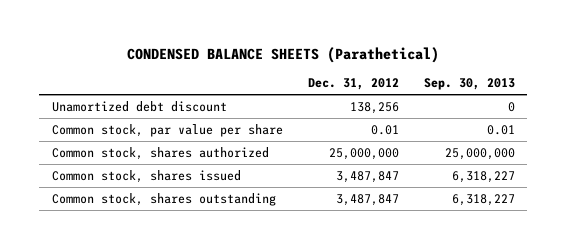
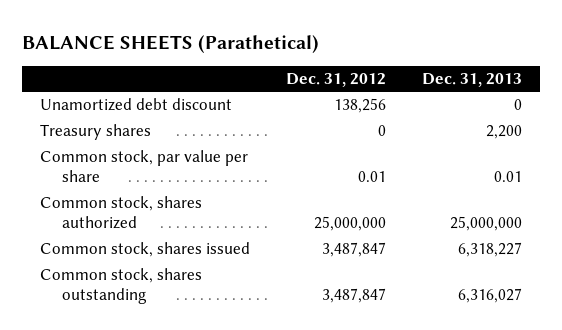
[127,46,440,63] CONDENSED BALANCE SHEETS (Parathetical) -> [22,34,320,53] BALANCE SHEETS (Parathetical)
[423,78,515,91] Sep. 30, 2013 -> none
none -> [421,72,522,87] Dec. 31, 2013
none -> [40,124,152,141] Treasury shares

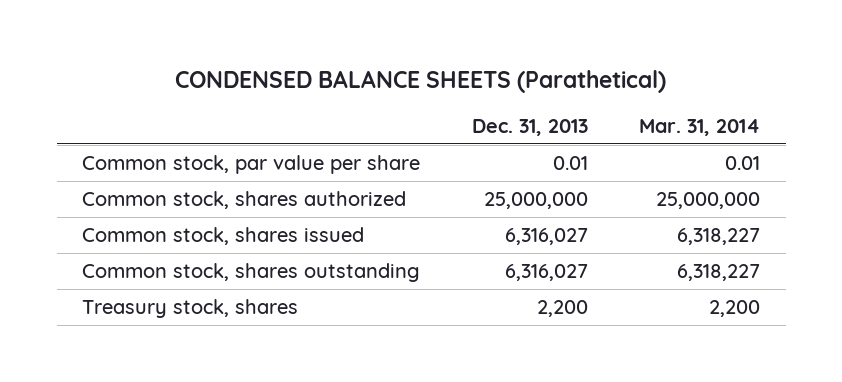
[22,34,320,53] BALANCE SHEETS (Parathetical) -> [175,69,667,93] CONDENSED BALANCE SHEETS (Parathetical)
[285,72,386,87] Dec. 31, 2012 -> none
none -> [638,118,760,136] Mar. 31, 2014
[40,98,233,112] Unamortized debt discount -> none
[40,124,152,141] Treasury shares -> none
[457,242,522,258] 6,318,227 -> [504,228,588,246] 6,316,027
none -> [82,299,299,319] Treasury stock, shares

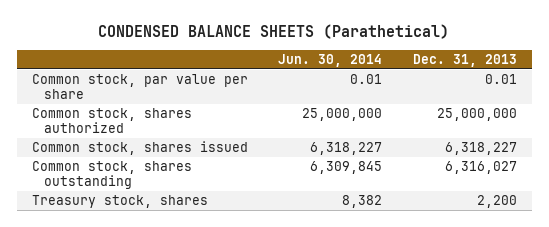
[638,118,760,136] Mar. 31, 2014 -> none
none -> [278,54,383,68] Jun. 30, 2014
[504,228,588,246] 6,316,027 -> [444,142,517,156] 6,318,227

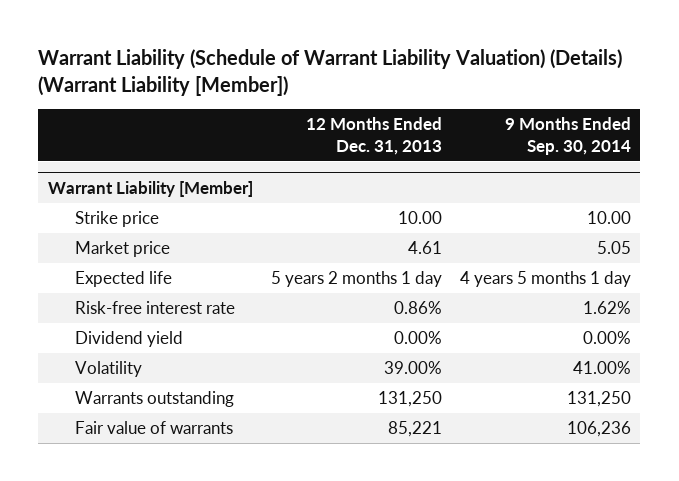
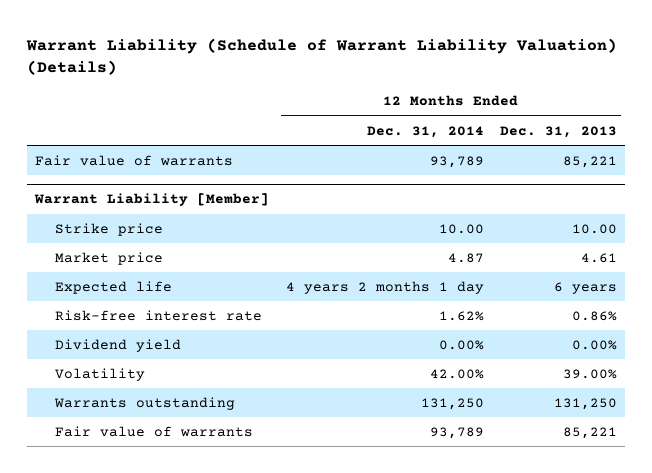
[38,49,623,96] Warrant Liability (Schedule of Warrant Liability Valuation) (Details) (Warrant Liability [Member]) -> [26,37,618,76] Warrant Liability (Schedule of Warrant Liability Valuation) (Details)
[505,117,632,155] 9 Months Ended Sep. 30, 2014 -> none
none -> [366,125,484,138] Dec. 31, 2014
none -> [35,154,234,166] Fair value of warrants
[270,271,442,288] 5 years 2 months 1 day -> [553,281,617,294] 6 years

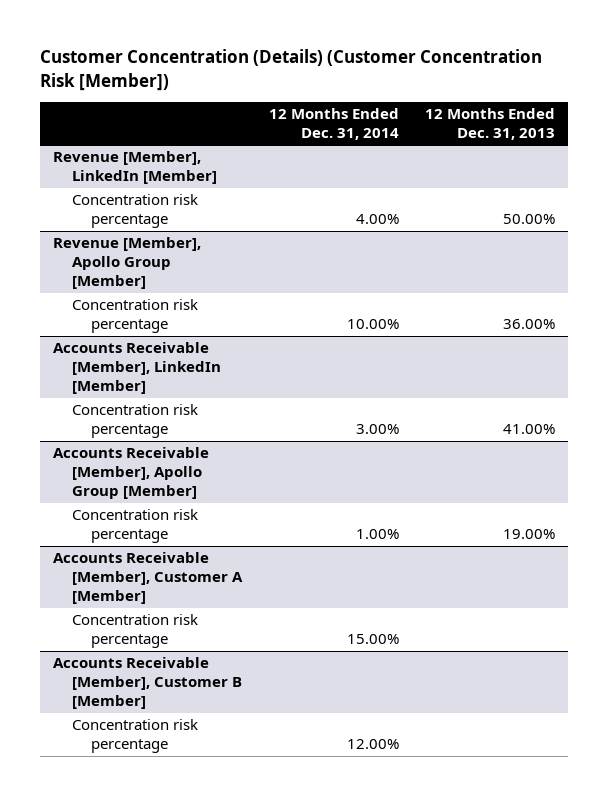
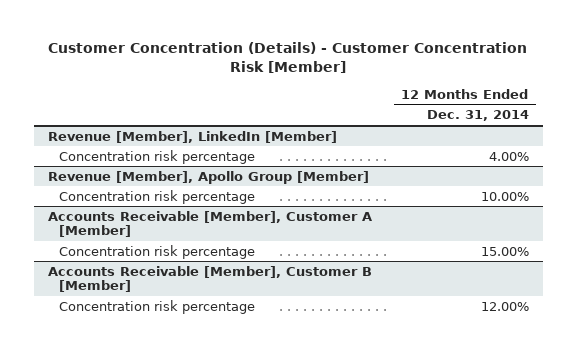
[40,49,543,91] Customer Concentration (Details) (Customer Concentration Risk [Member]) -> [48,41,528,73] Customer Concentration (Details) - Customer Concentration Risk [Member]
[425,107,556,140] 12 Months Ended Dec. 31, 2013 -> none
[53,342,222,395] Accounts Receivable [Member], LinkedIn [Member] -> none
[72,404,199,439] Concentration risk percentage -> none
[53,447,210,500] Accounts Receivable [Member], Apollo Group [Member] -> none
[72,509,199,544] Concentration risk percentage -> none

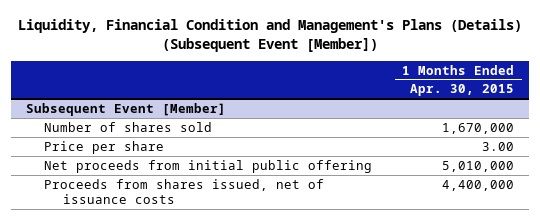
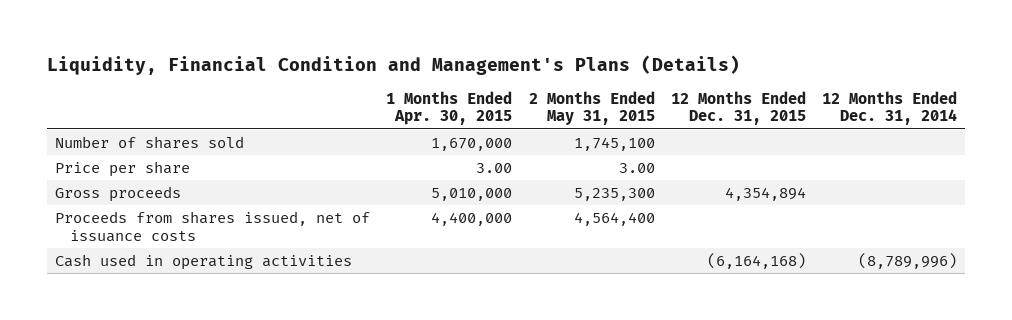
[17,18,522,52] Liquidity, Financial Condition and Management's Plans (Details) (Subsequent Event [Member]) -> [47,54,741,75] Liquidity, Financial Condition and Management's Plans (Details)
none -> [528,90,655,126] 2 Months Ended May 31, 2015
none -> [671,90,807,126] 12 Months Ended Dec. 31, 2015
none -> [822,90,958,126] 12 Months Ended Dec. 31, 2014
[25,102,226,116] Subsequent Event [Member] -> none
[44,159,373,173] Net proceeds from initial public offering -> [55,186,182,203] Gross proceeds
none -> [55,254,353,271] Cash used in operating activities

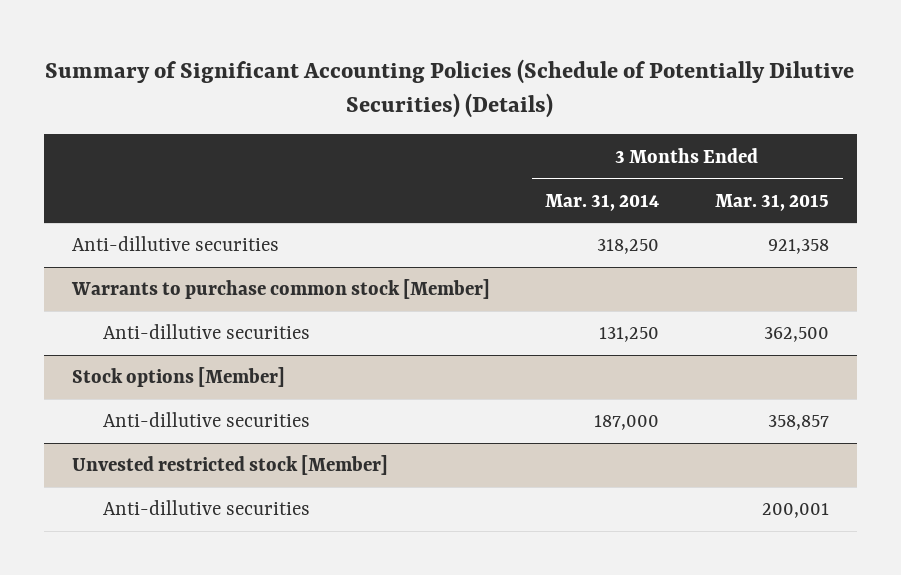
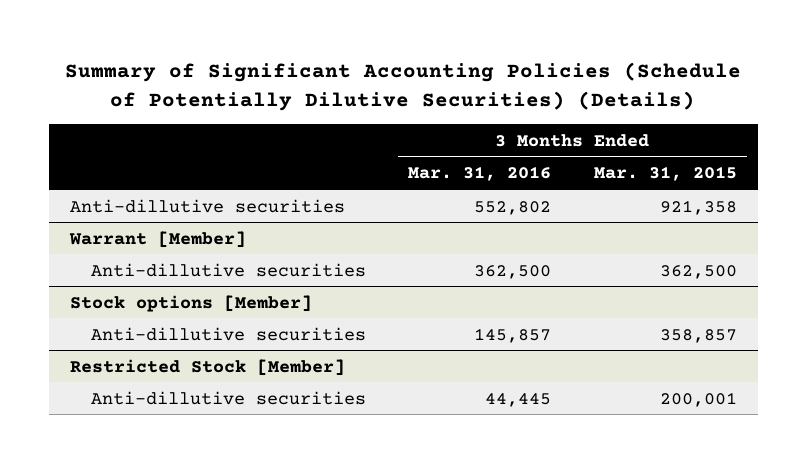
[545,193,660,211] Mar. 31, 2014 -> none
none -> [408,166,552,182] Mar. 31, 2016
[70,279,490,300] Warrants to purchase common stock [Member] -> [68,230,246,248] Warrant [Member]
[71,455,388,476] Unvested restricted stock [Member] -> [69,358,345,376] Restricted Stock [Member]

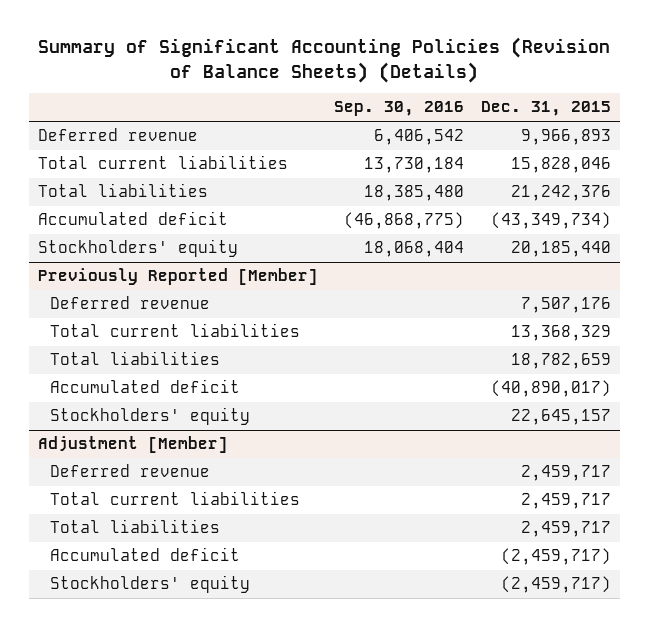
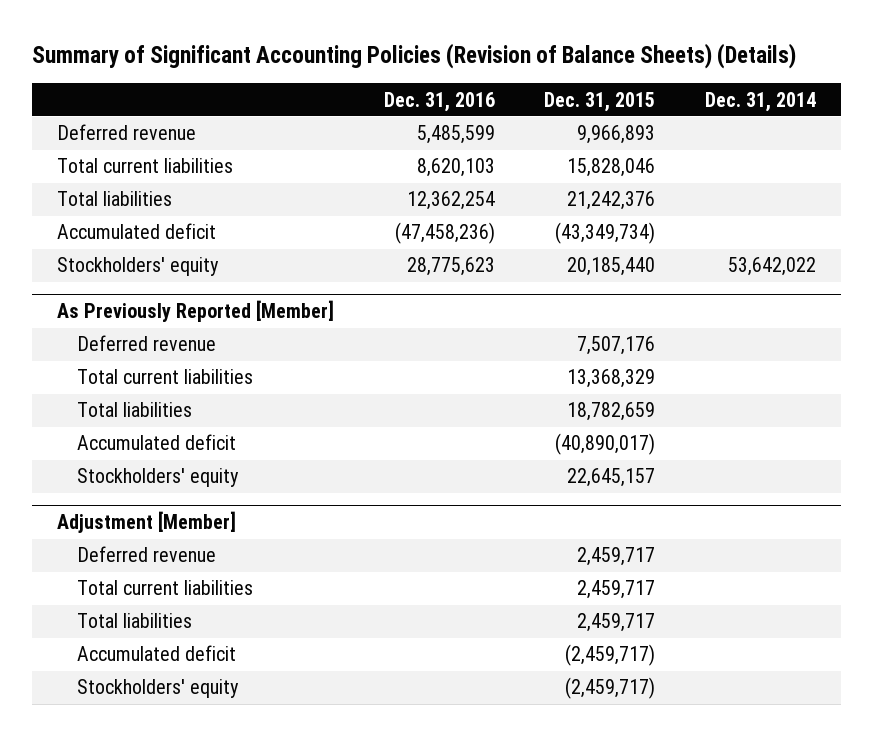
[334,101,465,117] Sep. 30, 2016 -> none
none -> [383,91,495,112] Dec. 31, 2016
none -> [705,91,817,112] Dec. 31, 2014
[37,268,318,286] Previously Reported [Member] -> [56,300,334,323] As Previously Reported [Member]

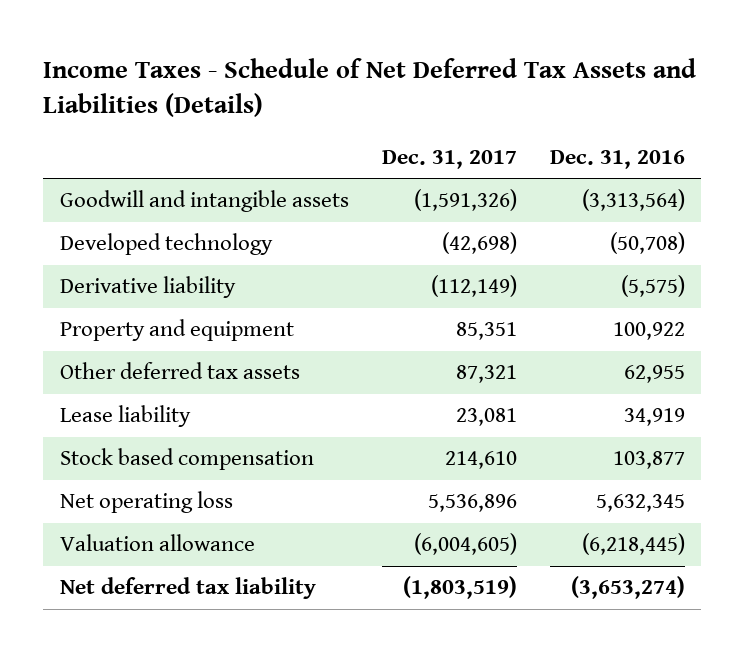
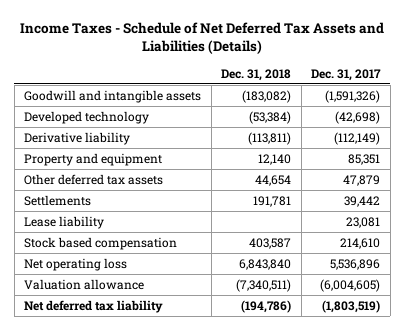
[549,149,685,169] Dec. 31, 2016 -> none
none -> [221,68,292,81] Dec. 31, 2018
[455,365,517,384] 87,321 -> [343,174,381,186] 47,879
none -> [24,194,92,206] Settlements

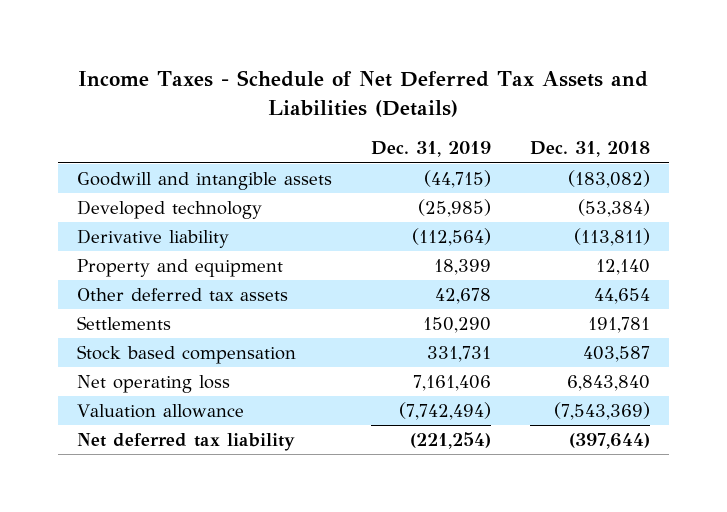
[311,68,382,81] Dec. 31, 2017 -> none
none -> [370,141,491,158] Dec. 31, 2019
[24,215,105,229] Lease liability -> none
[236,278,292,292] (7,340,511) -> [553,402,650,421] (7,543,369)
[241,299,292,313] (194,786) -> [568,433,650,450] (397,644)

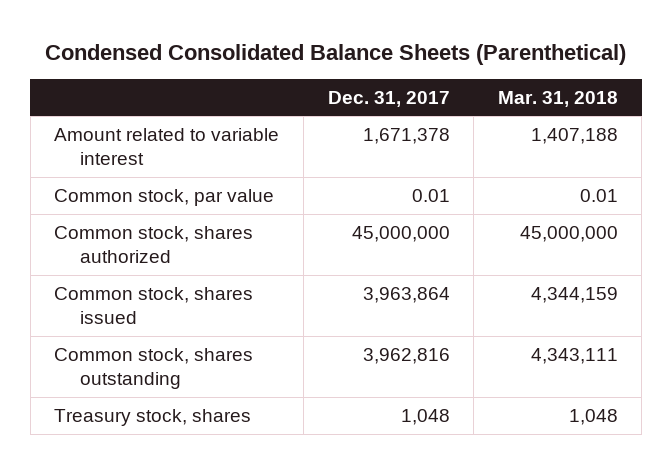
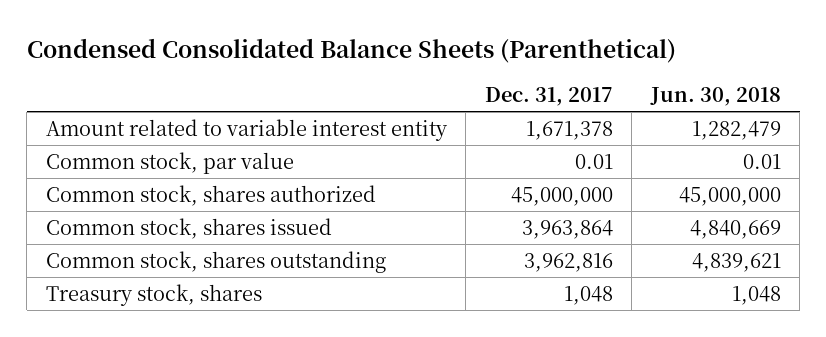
[497,90,618,107] Mar. 31, 2018 -> none
none -> [649,86,781,106] Jun. 30, 2018
[54,127,280,166] Amount related to variable interest -> [45,118,448,141] Amount related to variable interest entity

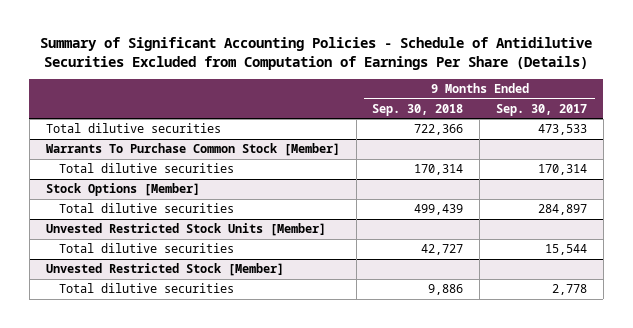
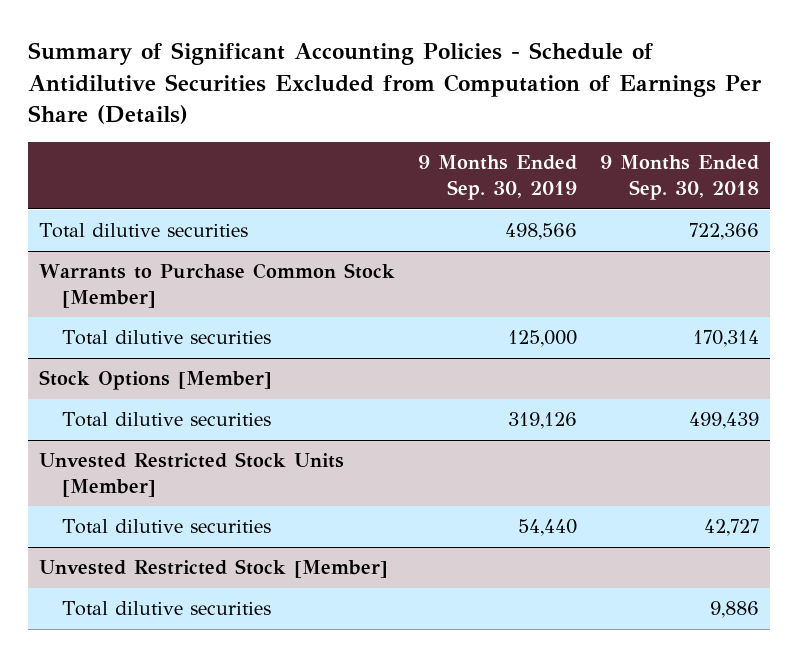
[496,103,588,116] Sep. 30, 2017 -> none
none -> [418,155,578,201] 9 Months Ended Sep. 30, 2019
[45,143,340,157] Warrants To Purchase Common Stock [Member] -> [39,263,396,309] Warrants to Purchase Common Stock [Member]

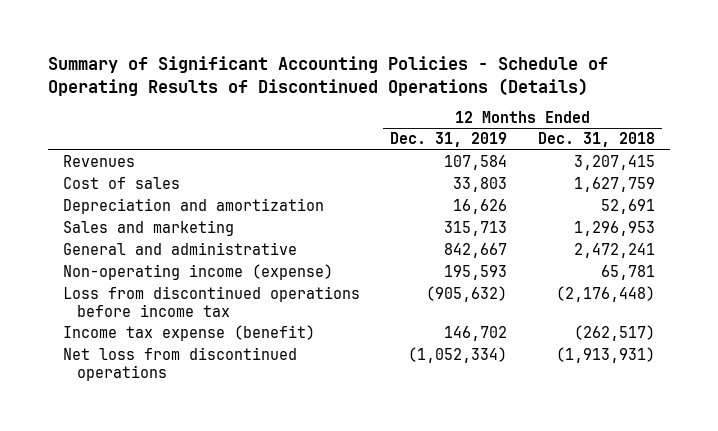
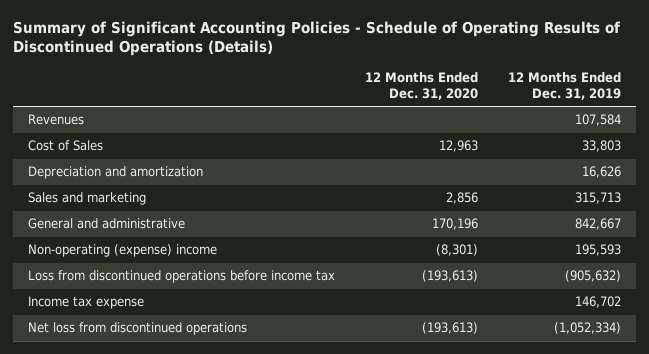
[537,132,655,148] Dec. 31, 2018 -> none
none -> [365,71,479,100] 12 Months Ended Dec. 31, 2020
[63,177,181,190] Cost of sales -> [28,140,104,152] Cost of Sales
[63,264,334,281] Non-operating income (expense) -> [28,244,218,258] Non-operating (expense) income
[63,325,316,342] Income tax expense (benefit) -> [28,296,145,310] Income tax expense

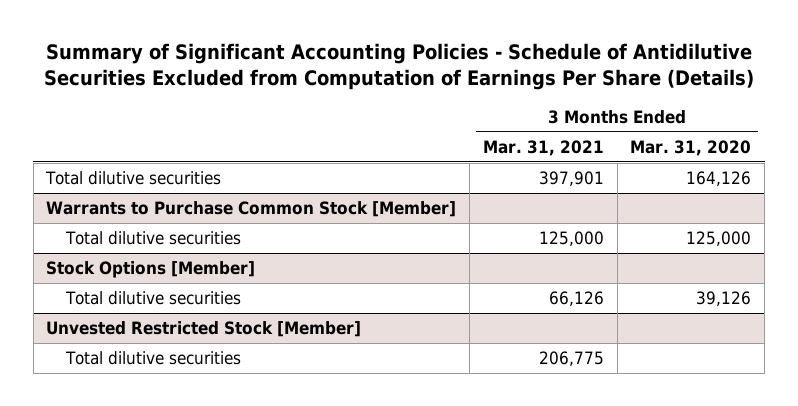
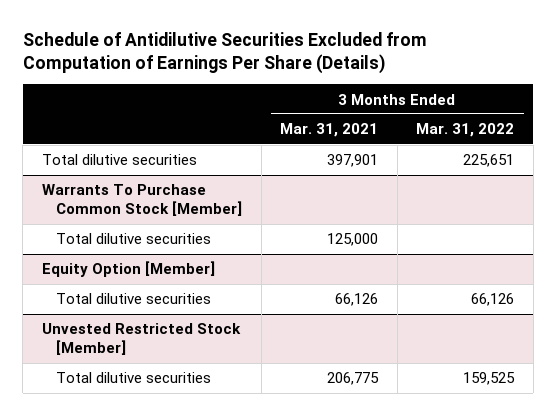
[43,43,754,91] Summary of Significant Accounting Policies - Schedule of Antidilutive Securities Excluded from Computation of Earnings Per Share (Details) -> [22,31,427,75] Schedule of Antidilutive Securities Excluded from Computation of Earnings Per Share (Details)
[630,139,752,156] Mar. 31, 2020 -> none
none -> [416,123,515,138] Mar. 31, 2022
[46,201,457,218] Warrants to Purchase Common Stock [Member] -> [41,184,243,217] Warrants To Purchase Common Stock [Member]
[46,261,256,279] Stock Options [Member] -> [41,261,215,278] Equity Option [Member]

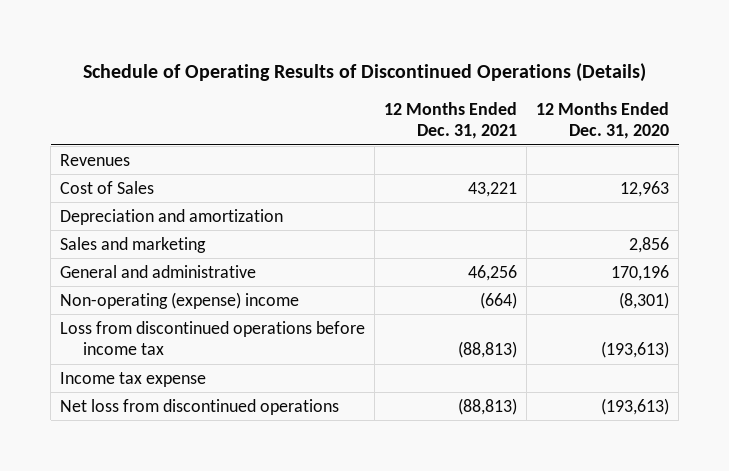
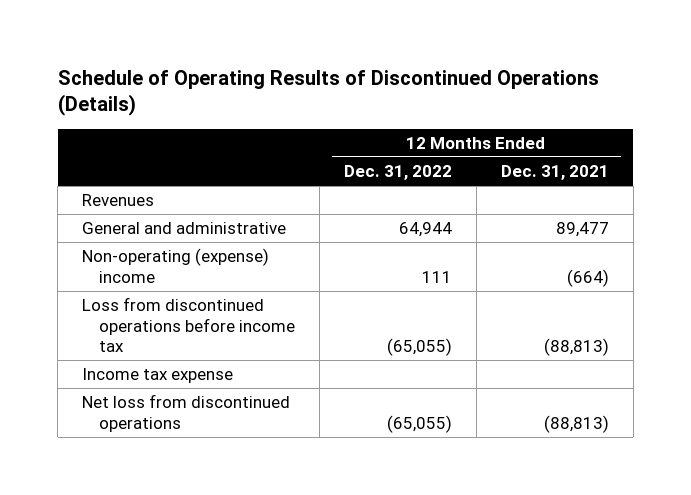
[536,101,670,140] 12 Months Ended Dec. 31, 2020 -> none
none -> [343,164,452,180] Dec. 31, 2022
[60,180,155,194] Cost of Sales -> none
[60,208,284,225] Depreciation and amortization -> none
[60,236,207,253] Sales and marketing -> none
[468,264,518,281] 46,256 -> [555,222,609,238] 89,477

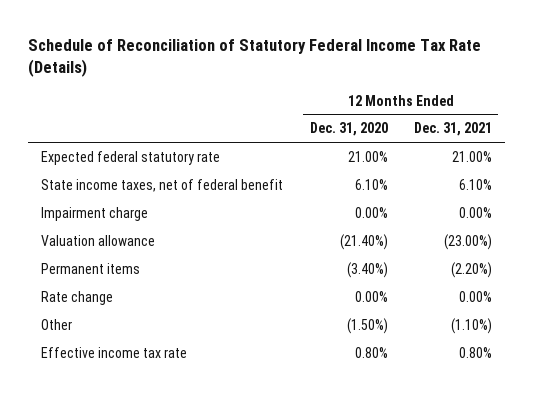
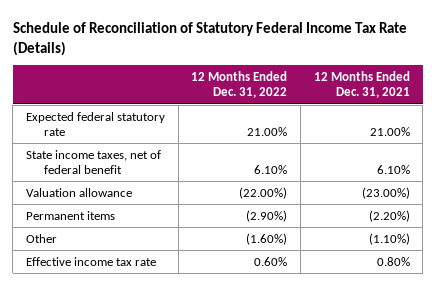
[309,122,388,137] Dec. 31, 2020 -> none
none -> [191,71,288,99] 12 Months Ended Dec. 31, 2022
[41,206,149,221] Impairment charge -> none
[41,290,114,305] Rate change -> none

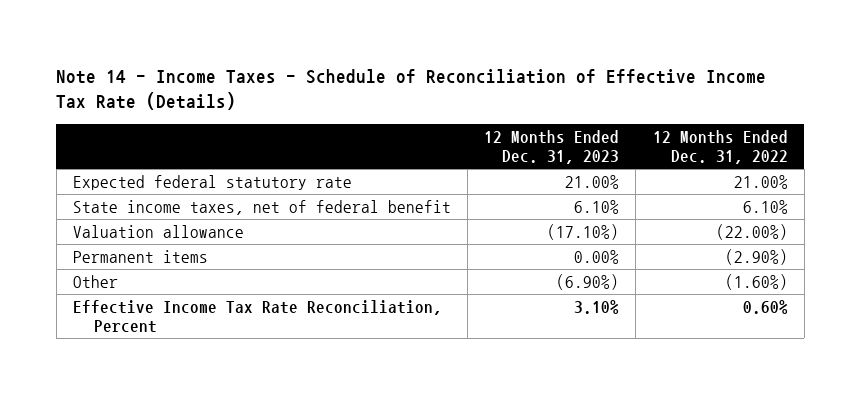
[12,21,407,56] Schedule of Reconciliation of Statutory Federal Income Tax Rate (Details) -> [56,68,767,111] Note 14 - Income Taxes - Schedule of Reconciliation of Effective Income Tax Rate (Details)
[313,71,410,99] 12 Months Ended Dec. 31, 2021 -> none
none -> [484,129,620,164] 12 Months Ended Dec. 31, 2023
[26,256,157,266] Effective income tax rate -> [72,299,442,333] Effective Income Tax Rate Reconciliation, Percent

